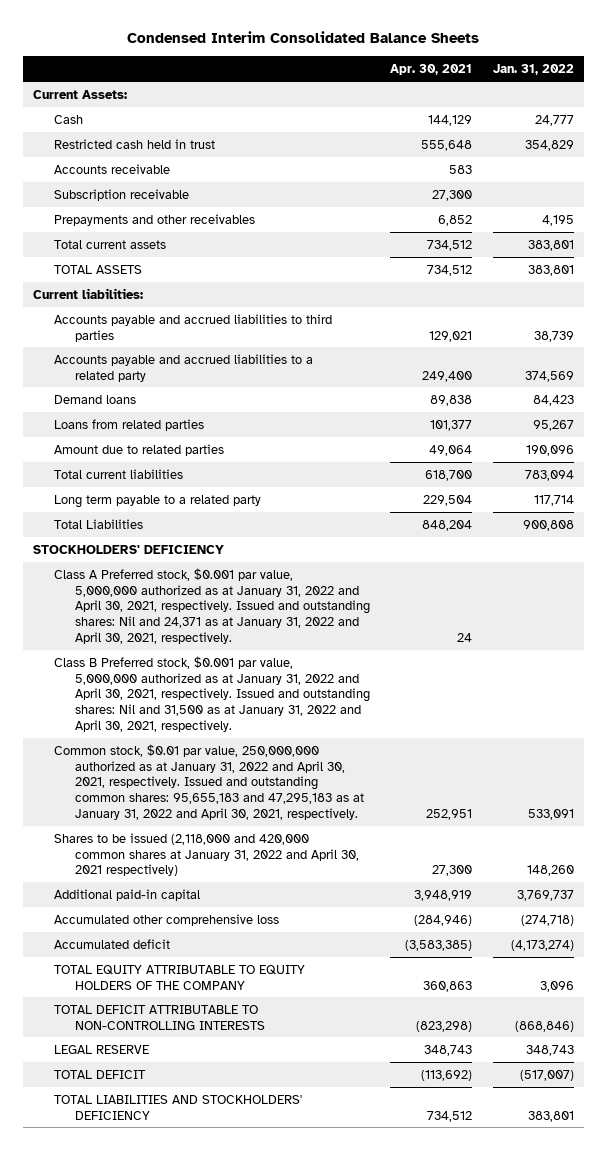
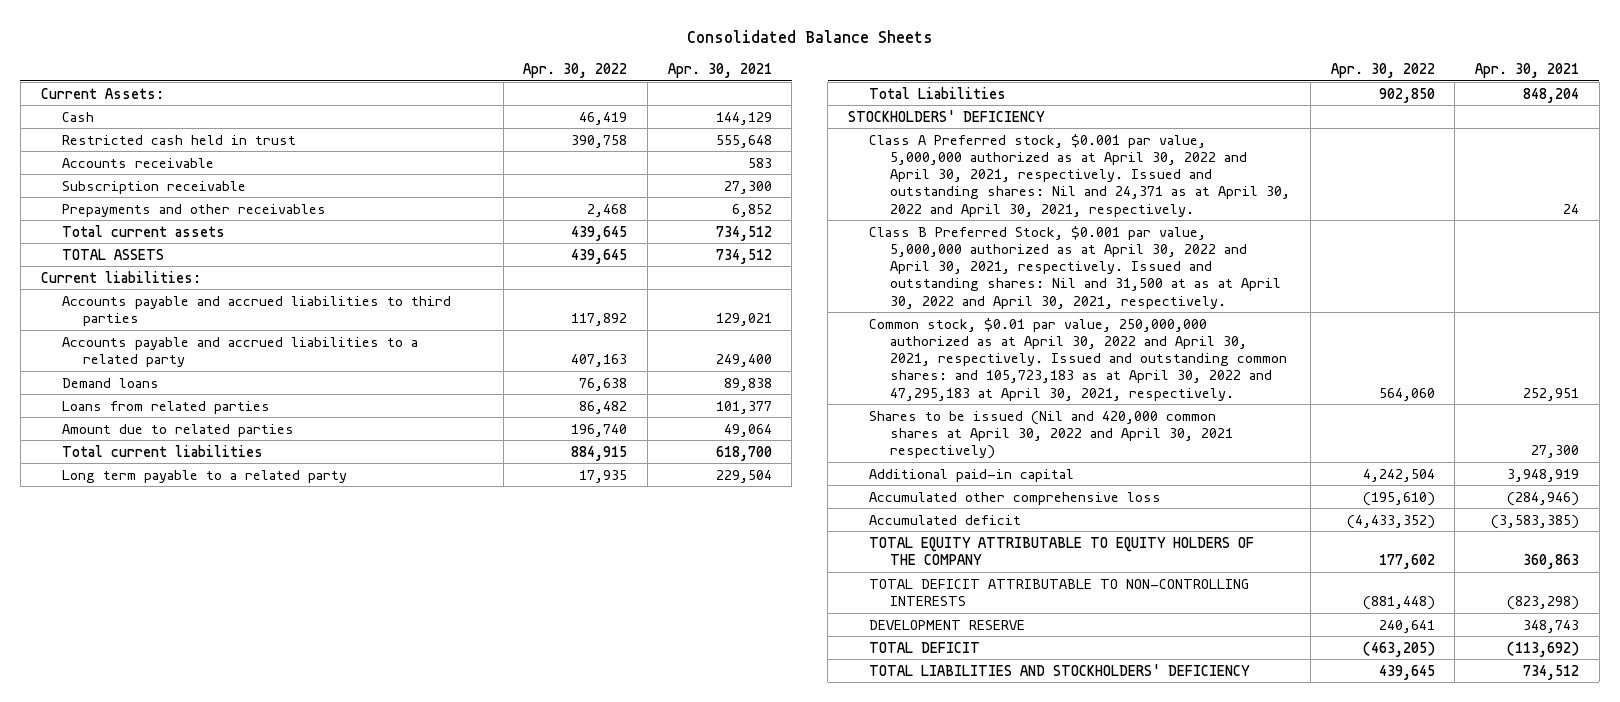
[127,31,480,44] Condensed Interim Consolidated Balance Sheets -> [686,29,933,43] Consolidated Balance Sheets
[492,64,574,76] Jan. 31, 2022 -> none
none -> [523,62,628,78] Apr. 30, 2022
[54,567,371,644] Class A Preferred stock, $0.001 par value, 5,000,000 authorized as at January 31, 2022 and April 30, 2021, respectively. Issued and outstanding shares: Nil and 24,371 as at January 31, 2022 and April 30, 2021, respectively. -> [869,133,1291,217] Class A Preferred stock, $0.001 par value, 5,000,000 authorized as at April 30, 2022 and April 30, 2021, respectively. Issued and outstanding shares: Nil and 24,371 as at April 30, 2022 and April 30, 2021, respectively.
[54,655,371,732] Class B Preferred stock, $0.001 par value, 5,000,000 authorized as at January 31, 2022 and April 30, 2021, respectively. Issued and outstanding shares: Nil and 31,500 as at January 31, 2022 and April 30, 2021, respectively. -> [869,225,1282,309] Class B Preferred Stock, $0.001 par value, 5,000,000 authorized as at April 30, 2022 and April 30, 2021, respectively. Issued and outstanding shares: Nil and 31,500 at as at April 30, 2022 and April 30, 2021, respectively.
[54,743,365,820] Common stock, $0.01 par value, 250,000,000 authorized as at January 31, 2022 and April 30, 2021, respectively. Issued and outstanding common shares: 95,655,183 and 47,295,183 as at January 31, 2022 and April 30, 2021, respectively. -> [869,317,1288,401] Common stock, $0.01 par value, 250,000,000 authorized as at April 30, 2022 and April 30, 2021, respectively. Issued and outstanding common shares: and 105,723,183 as at April 30, 2022 and 47,295,183 at April 30, 2021, respectively.
[54,832,360,877] Shares to be issued (2,118,000 and 420,000 common shares at January 31, 2022 and April 30, 2021 respectively) -> [869,410,1234,460] Shares to be issued (Nil and 420,000 common shares at April 30, 2022 and April 30, 2021 respectively)
[54,1044,150,1054] LEGAL RESERVE -> [869,619,1026,630] DEVELOPMENT RESERVE

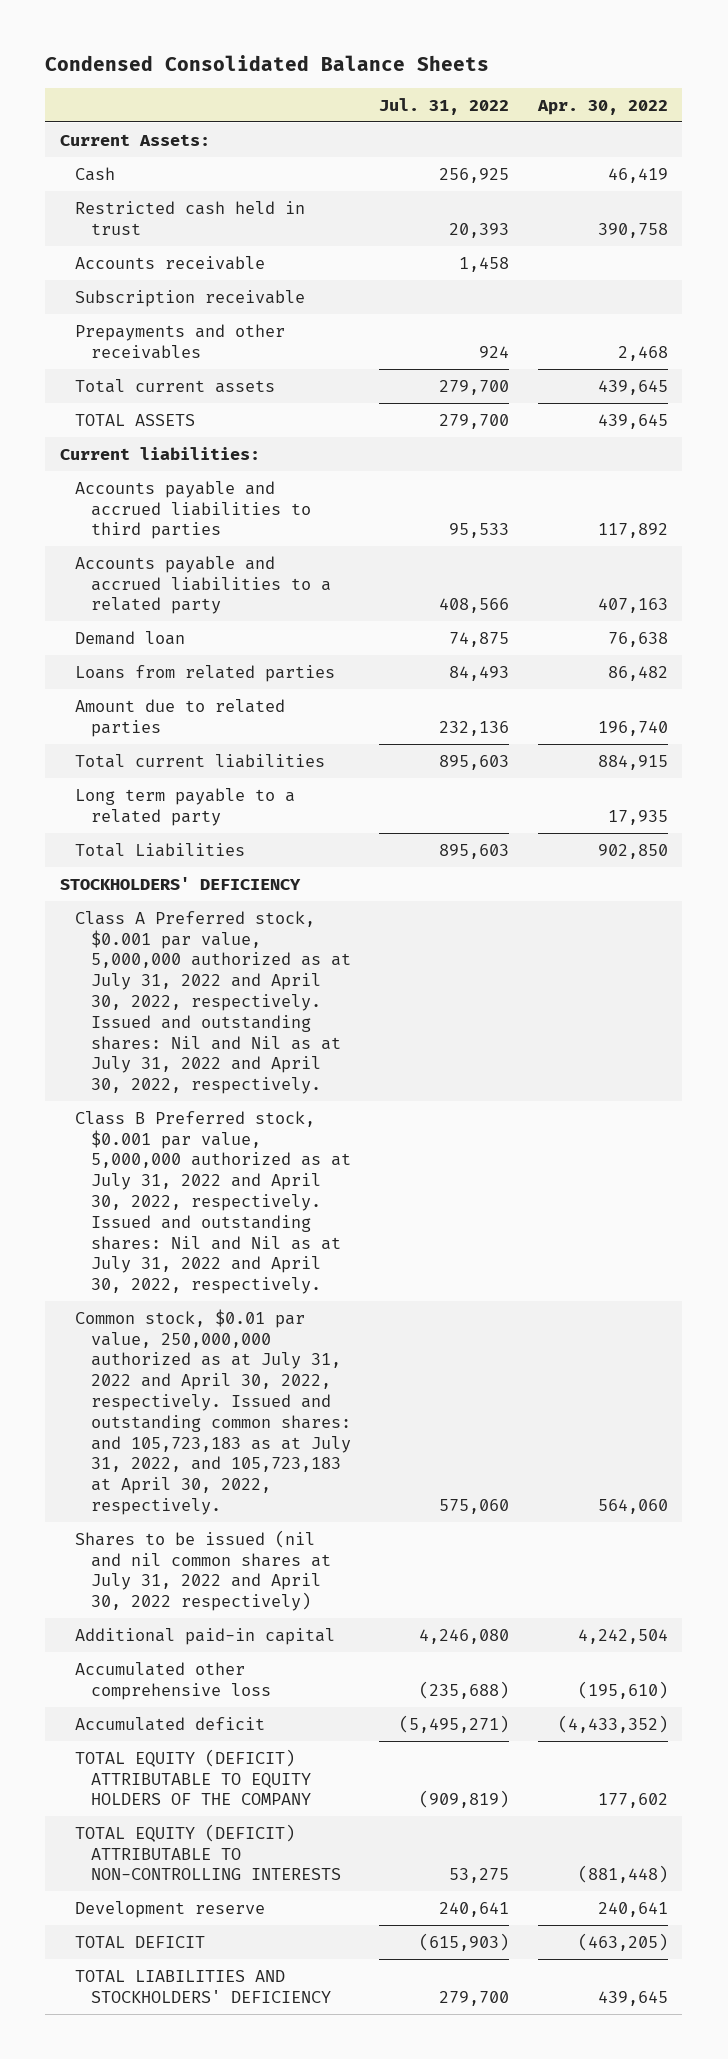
[686,29,933,43] Consolidated Balance Sheets -> [45,55,490,72] Condensed Consolidated Balance Sheets
[667,62,772,78] Apr. 30, 2021 -> none
none -> [379,97,510,115] Jul. 31, 2022
[61,377,159,388] Demand loans -> [75,630,186,645] Demand loan
[869,133,1291,217] Class A Preferred stock, $0.001 par value, 5,000,000 authorized as at April 30, 2022 and April 30, 2021, respectively. Issued and outstanding shares: Nil and 24,371 as at April 30, 2022 and April 30, 2021, respectively. -> [75,910,351,1095] Class A Preferred stock, $0.001 par value, 5,000,000 authorized as at July 31, 2022 and April 30, 2022, respectively. Issued and outstanding shares: Nil and Nil as at July 31, 2022 and April 30, 2022, respectively.
[869,225,1282,309] Class B Preferred Stock, $0.001 par value, 5,000,000 authorized as at April 30, 2022 and April 30, 2021, respectively. Issued and outstanding shares: Nil and 31,500 at as at April 30, 2022 and April 30, 2021, respectively. -> [75,1110,351,1295] Class B Preferred stock, $0.001 par value, 5,000,000 authorized as at July 31, 2022 and April 30, 2022, respectively. Issued and outstanding shares: Nil and Nil as at July 31, 2022 and April 30, 2022, respectively.
[869,317,1288,401] Common stock, $0.01 par value, 250,000,000 authorized as at April 30, 2022 and April 30, 2021, respectively. Issued and outstanding common shares: and 105,723,183 as at April 30, 2022 and 47,295,183 at April 30, 2021, respectively. -> [75,1308,351,1515] Common stock, $0.01 par value, 250,000,000 authorized as at July 31, 2022 and April 30, 2022, respectively. Issued and outstanding common shares: and 105,723,183 as at July 31, 2022, and 105,723,183 at April 30, 2022, respectively.
[869,410,1234,460] Shares to be issued (Nil and 420,000 common shares at April 30, 2022 and April 30, 2021 respectively) -> [75,1529,331,1612] Shares to be issued (nil and nil common shares at July 31, 2022 and April 30, 2022 respectively)
[869,536,1255,565] TOTAL EQUITY ATTRIBUTABLE TO EQUITY HOLDERS OF THE COMPANY -> [75,1748,311,1806] TOTAL EQUITY (DEFICIT) ATTRIBUTABLE TO EQUITY HOLDERS OF THE COMPANY
[869,578,1250,606] TOTAL DEFICIT ATTRIBUTABLE TO NON-CONTROLLING INTERESTS -> [75,1823,341,1881] TOTAL EQUITY (DEFICIT) ATTRIBUTABLE TO NON-CONTROLLING INTERESTS
[869,619,1026,630] DEVELOPMENT RESERVE -> [75,1900,266,1918] Development reserve

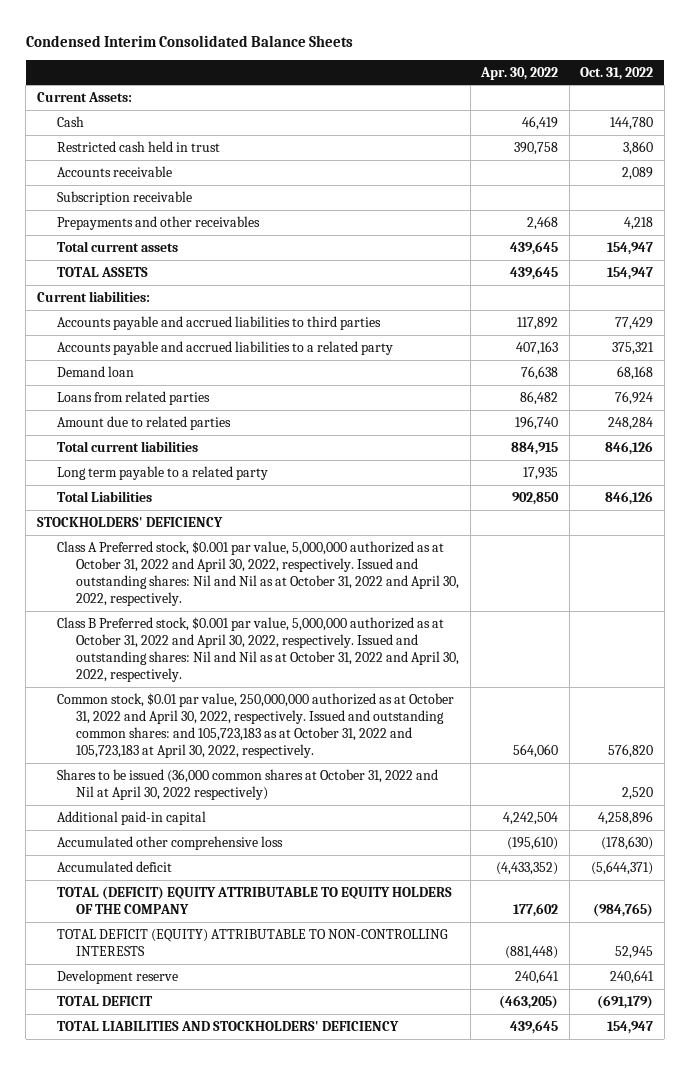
[45,55,490,72] Condensed Consolidated Balance Sheets -> [25,34,353,47] Condensed Interim Consolidated Balance Sheets
[379,97,510,115] Jul. 31, 2022 -> none
none -> [580,66,654,80] Oct. 31, 2022
[75,910,351,1095] Class A Preferred stock, $0.001 par value, 5,000,000 authorized as at July 31, 2022 and April 30, 2022, respectively. Issued and outstanding shares: Nil and Nil as at July 31, 2022 and April 30, 2022, respectively. -> [56,540,460,606] Class A Preferred stock, $0.001 par value, 5,000,000 authorized as at October 31, 2022 and April 30, 2022, respectively. Issued and outstanding shares: Nil and Nil as at October 31, 2022 and April 30, 2022, respectively.
[75,1110,351,1295] Class B Preferred stock, $0.001 par value, 5,000,000 authorized as at July 31, 2022 and April 30, 2022, respectively. Issued and outstanding shares: Nil and Nil as at July 31, 2022 and April 30, 2022, respectively. -> [56,616,460,682] Class B Preferred stock, $0.001 par value, 5,000,000 authorized as at October 31, 2022 and April 30, 2022, respectively. Issued and outstanding shares: Nil and Nil as at October 31, 2022 and April 30, 2022, respectively.
[75,1308,351,1515] Common stock, $0.01 par value, 250,000,000 authorized as at July 31, 2022 and April 30, 2022, respectively. Issued and outstanding common shares: and 105,723,183 as at July 31, 2022, and 105,723,183 at April 30, 2022, respectively. -> [56,692,454,758] Common stock, $0.01 par value, 250,000,000 authorized as at October 31, 2022 and April 30, 2022, respectively. Issued and outstanding common shares: and 105,723,183 as at October 31, 2022 and 105,723,183 at April 30, 2022, respectively.
[75,1529,331,1612] Shares to be issued (nil and nil common shares at July 31, 2022 and April 30, 2022 respectively) -> [56,768,438,800] Shares to be issued (36,000 common shares at October 31, 2022 and Nil at April 30, 2022 respectively)
[75,1748,311,1806] TOTAL EQUITY (DEFICIT) ATTRIBUTABLE TO EQUITY HOLDERS OF THE COMPANY -> [56,885,452,914] TOTAL (DEFICIT) EQUITY ATTRIBUTABLE TO EQUITY HOLDERS OF THE COMPANY
[75,1823,341,1881] TOTAL EQUITY (DEFICIT) ATTRIBUTABLE TO NON-CONTROLLING INTERESTS -> [56,928,448,956] TOTAL DEFICIT (EQUITY) ATTRIBUTABLE TO NON-CONTROLLING INTERESTS

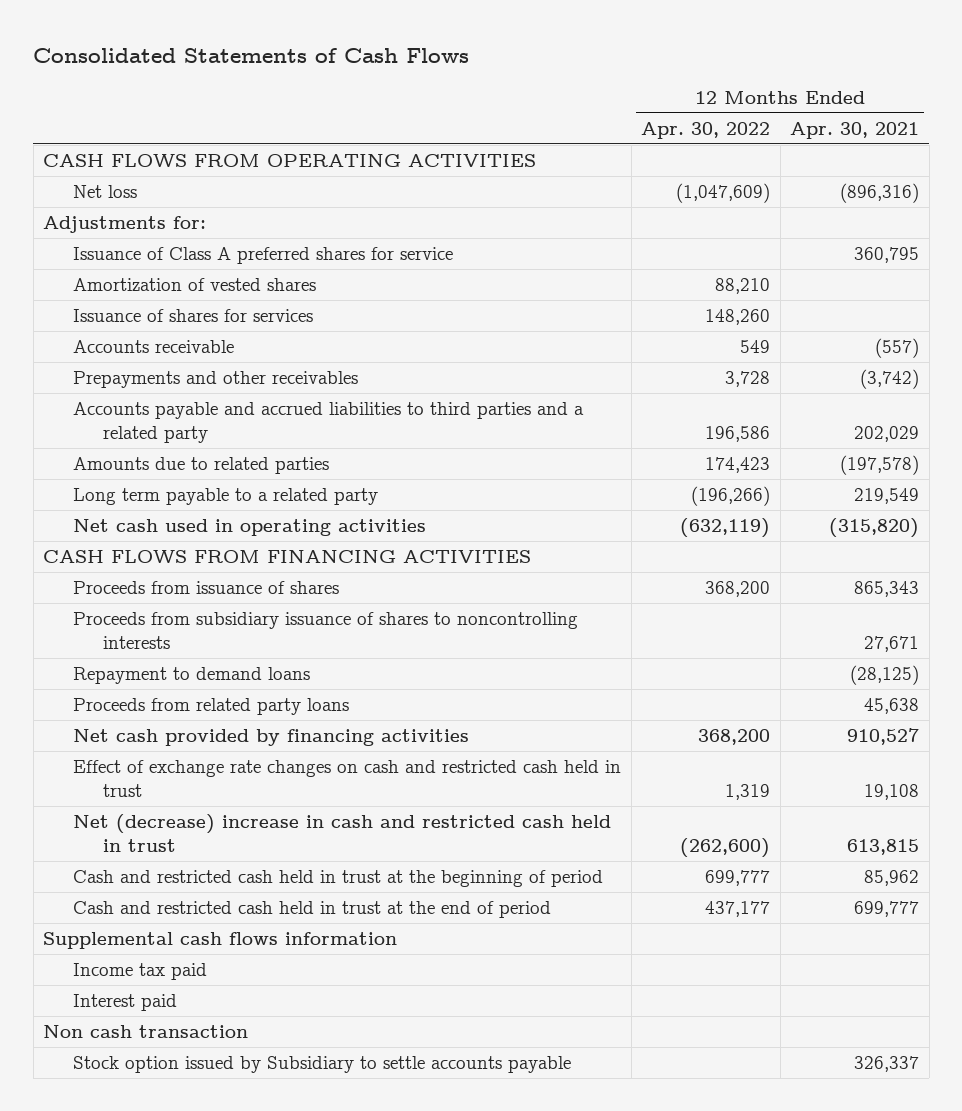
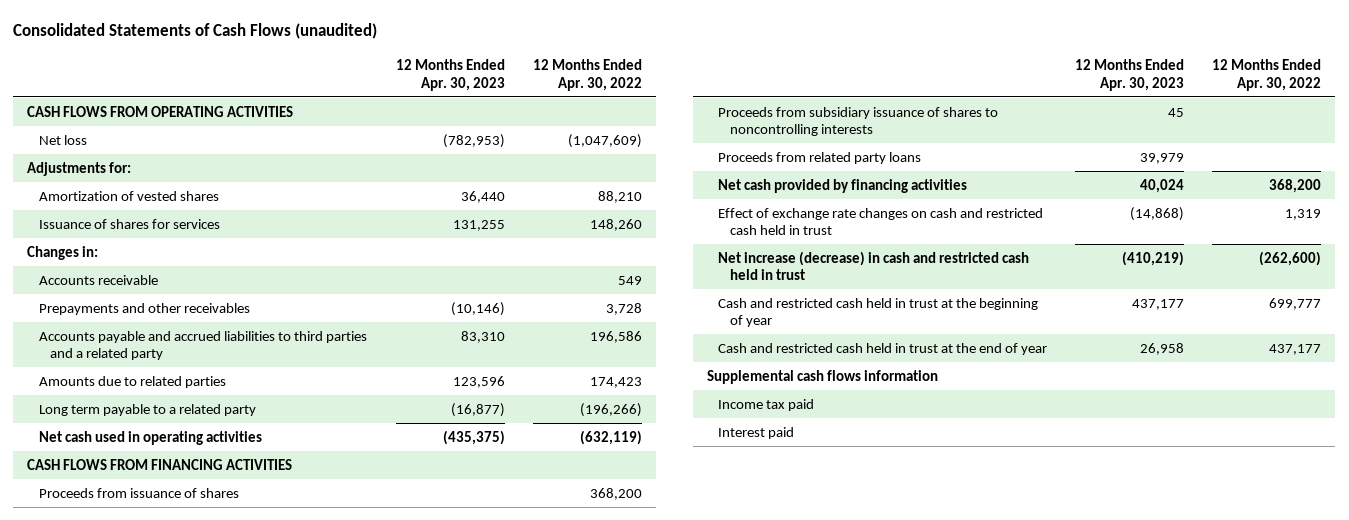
[33,47,470,63] Consolidated Statements of Cash Flows -> [13,23,378,40] Consolidated Statements of Cash Flows (unaudited)
[790,121,920,139] Apr. 30, 2021 -> none
none -> [395,58,505,91] 12 Months Ended Apr. 30, 2023
[73,247,454,265] Issuance of Class A preferred shares for service -> none
none -> [27,245,99,260] Changes in:
[73,667,311,685] Repayment to demand loans -> none
[73,814,612,852] Net (decrease) increase in cash and restricted cash held in trust -> [718,250,1030,281] Net increase (decrease) in cash and restricted cash held in trust
[73,870,604,888] Cash and restricted cash held in trust at the beginning of period -> [718,297,1039,328] Cash and restricted cash held in trust at the beginning of year
[73,901,552,919] Cash and restricted cash held in trust at the end of period -> [718,342,1048,355] Cash and restricted cash held in trust at the end of year
[43,1025,249,1039] Non cash transaction -> none
[73,1056,572,1074] Stock option issued by Subsidiary to settle accounts payable -> none

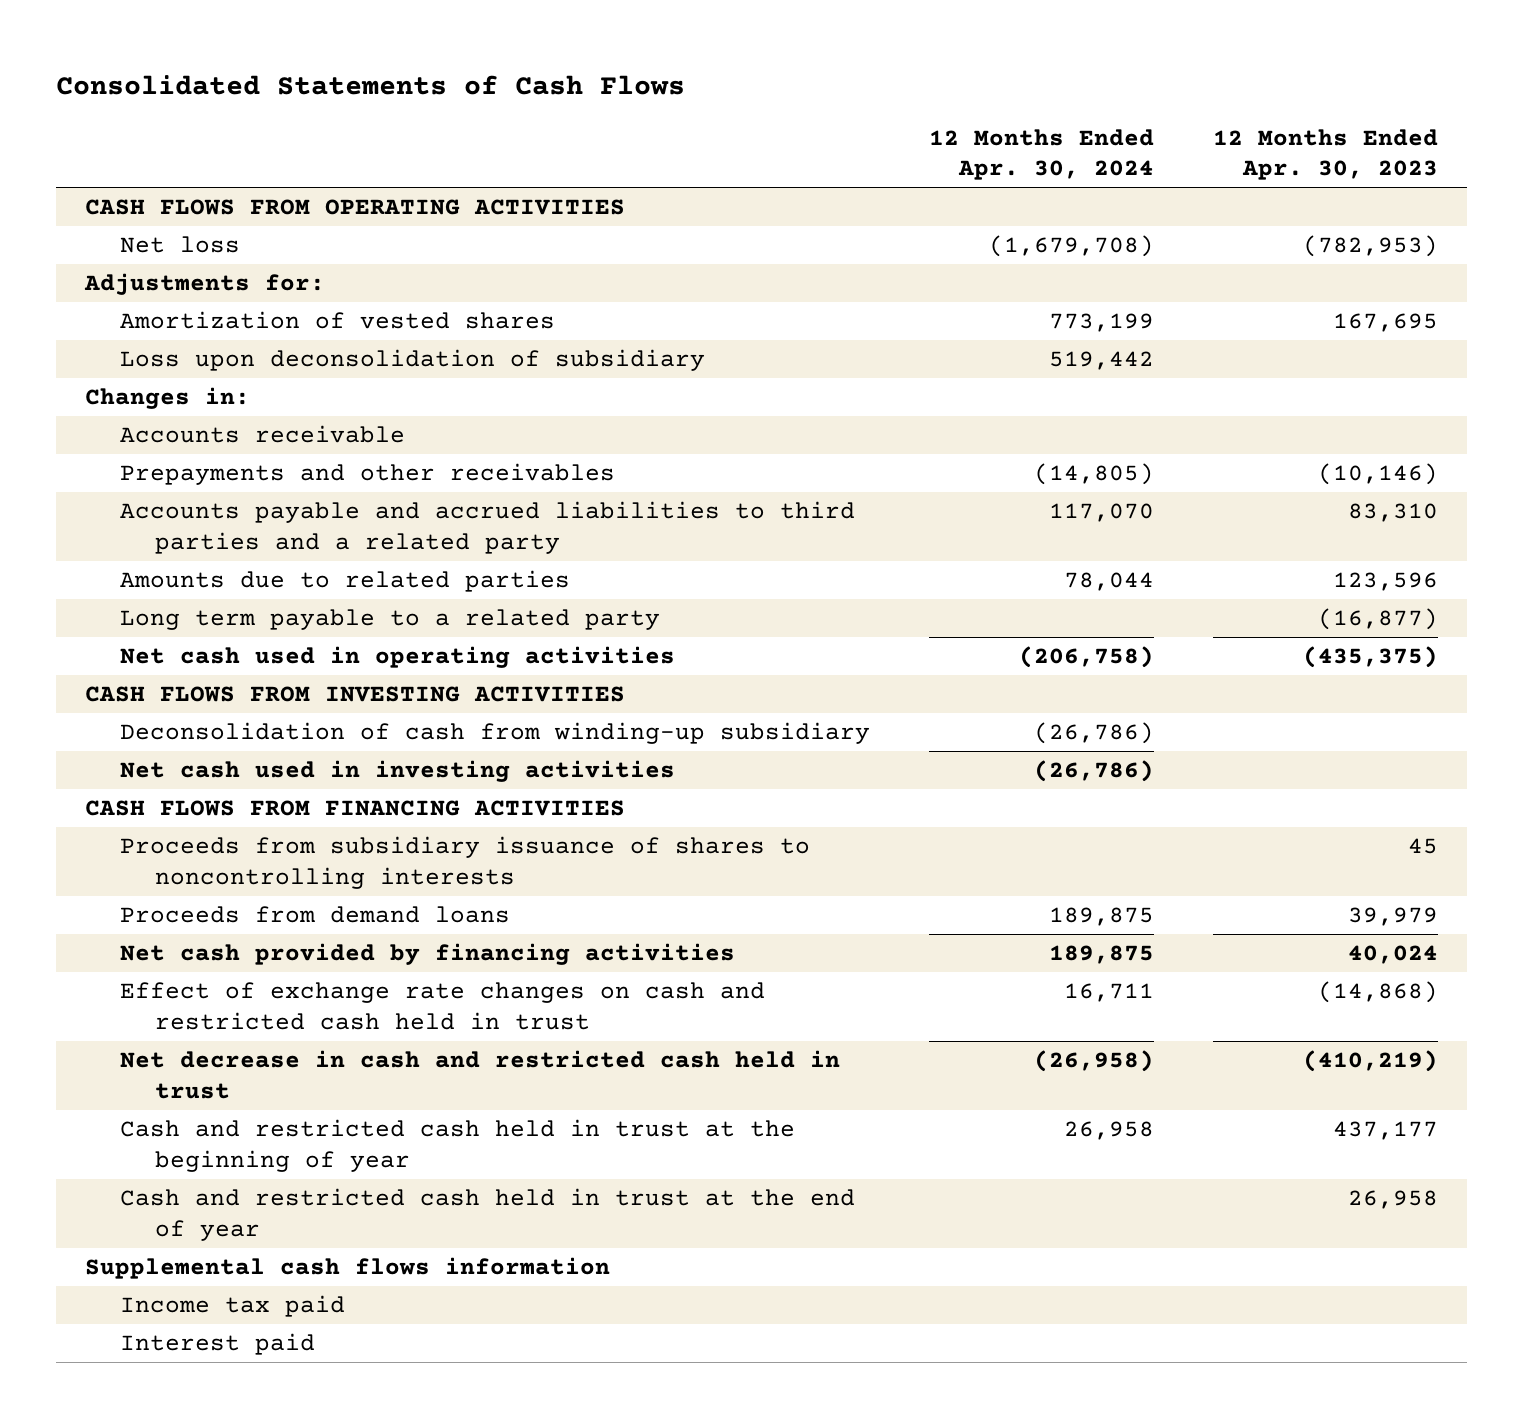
[13,23,378,40] Consolidated Statements of Cash Flows (unaudited) -> [55,74,685,95] Consolidated Statements of Cash Flows
[532,58,642,91] 12 Months Ended Apr. 30, 2022 -> none
none -> [928,128,1154,181] 12 Months Ended Apr. 30, 2024
[38,218,220,229] Issuance of shares for services -> none
[460,190,505,203] 36,440 -> [1332,313,1438,333] 167,695
none -> [119,349,705,372] Loss upon deconsolidation of subsidiary
none -> [85,686,626,703] CASH FLOWS FROM INVESTING ACTIVITIES
none -> [119,722,870,745] Deconsolidation of cash from winding-up subsidiary
none -> [119,760,675,783] Net cash used in investing activities
[38,487,239,498] Proceeds from issuance of shares -> none
[718,151,922,164] Proceeds from related party loans -> [119,906,510,924] Proceeds from demand loans
[718,250,1030,281] Net increase (decrease) in cash and restricted cash held in trust -> [119,1050,840,1100] Net decrease in cash and restricted cash held in trust

